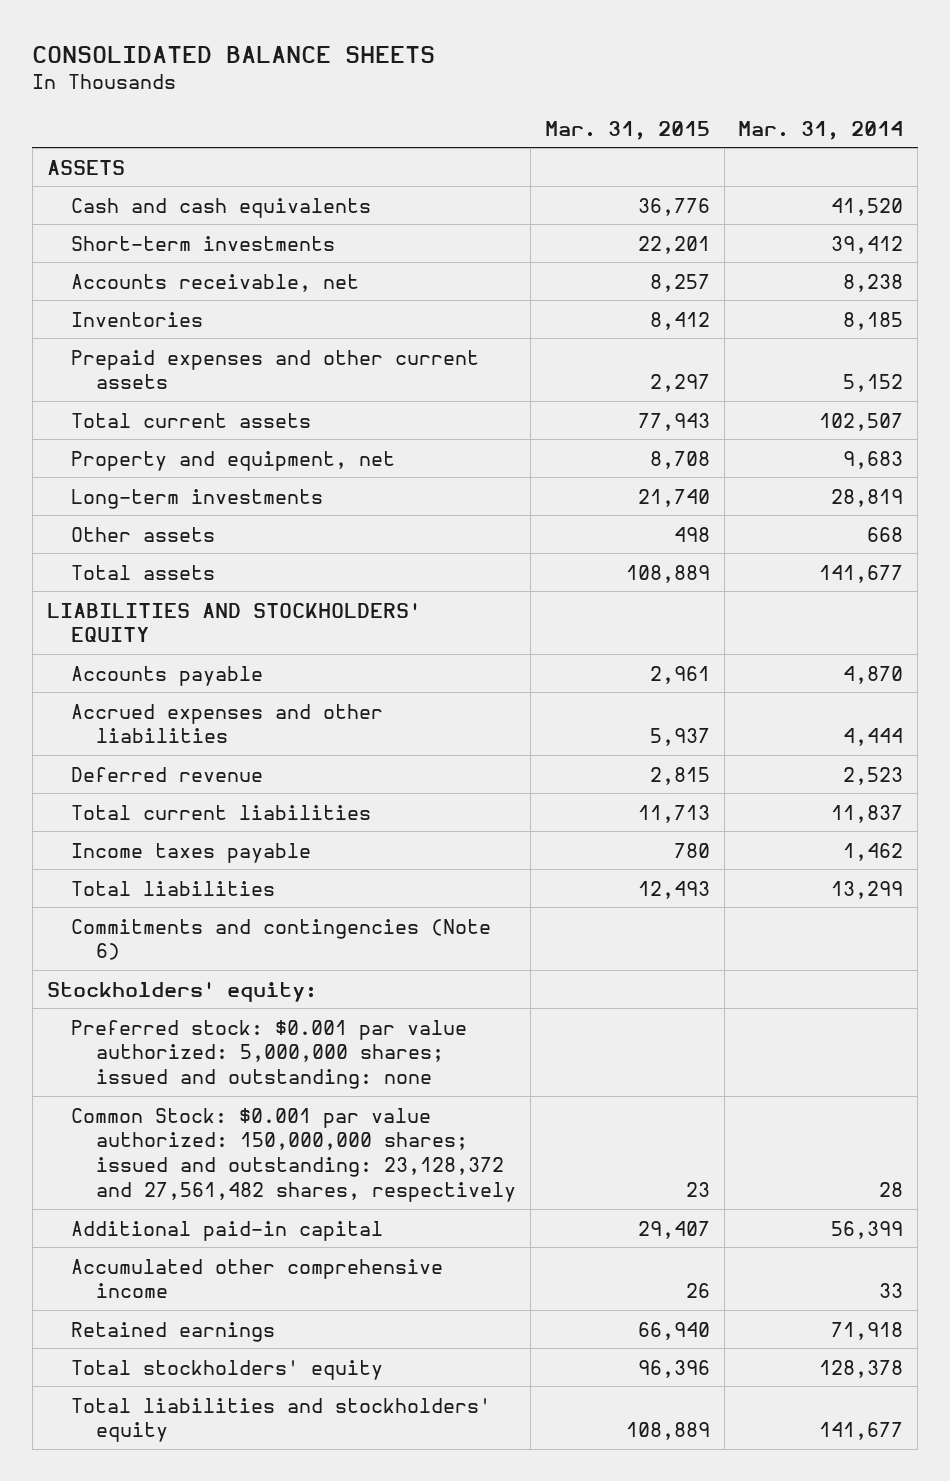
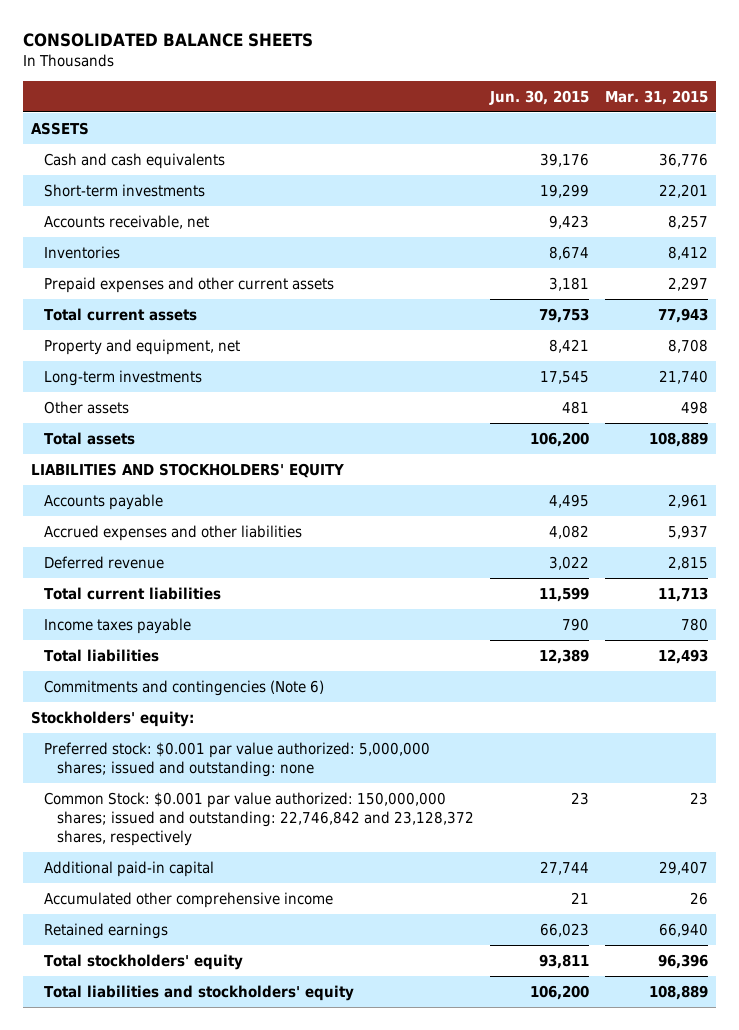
[738,120,904,140] Mar. 31, 2014 -> none
none -> [488,89,589,105] Jun. 30, 2015
[71,1107,517,1202] Common Stock: $0.001 par value authorized: 150,000,000 shares; issued and outstanding: 23,128,372 and 27,561,482 shares, respectively -> [43,791,474,847] Common Stock: $0.001 par value authorized: 150,000,000 shares; issued and outstanding: 22,746,842 and 23,128,372 shares, respectively

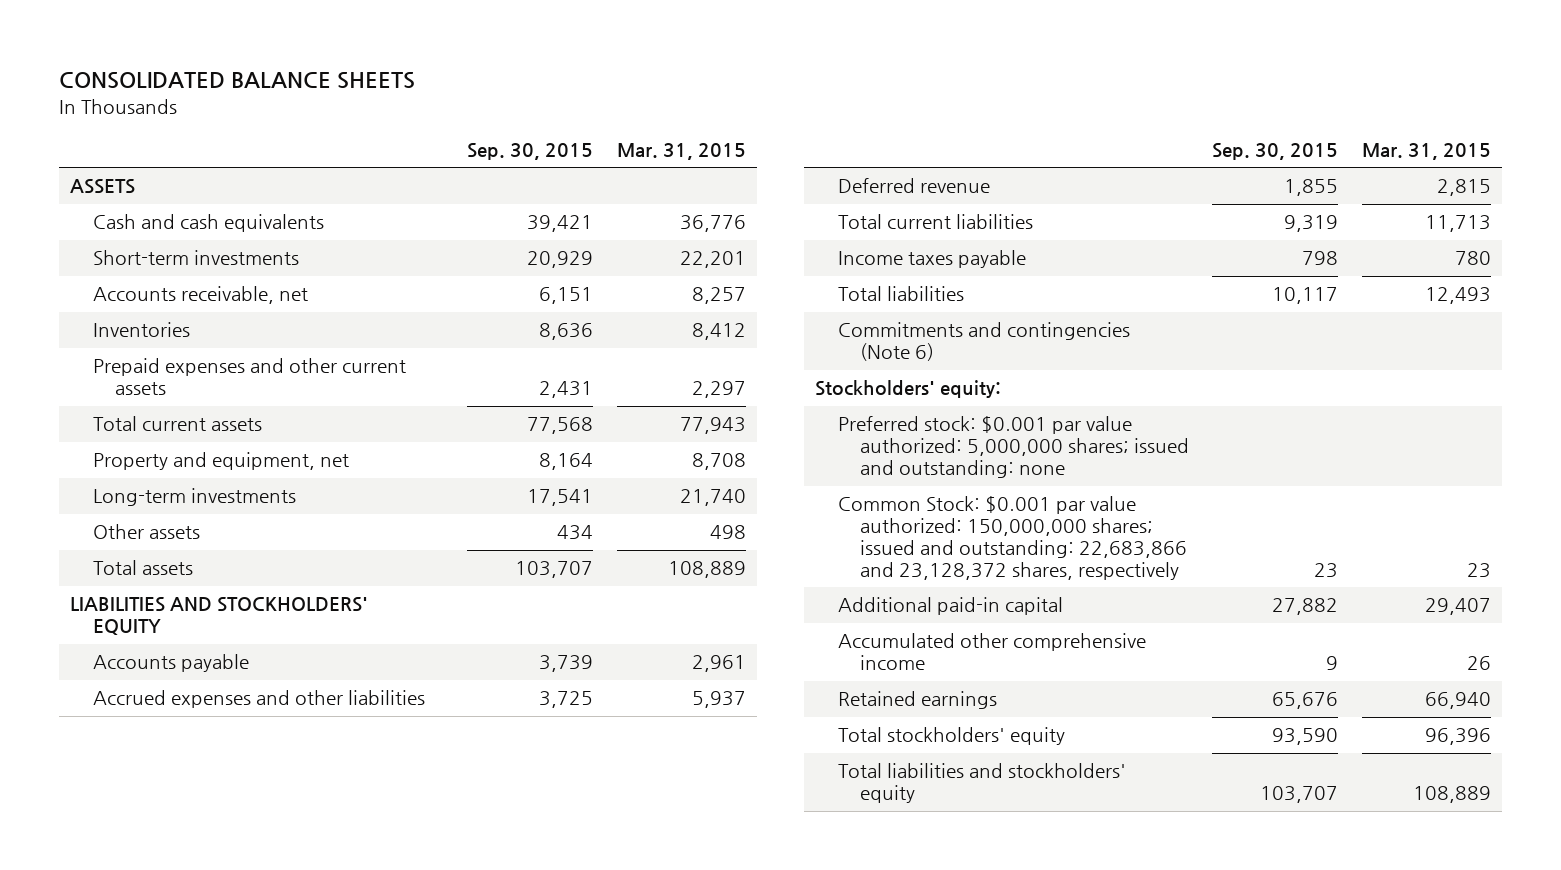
[488,89,589,105] Jun. 30, 2015 -> none
none -> [467,142,594,160] Sep. 30, 2015
[43,791,474,847] Common Stock: $0.001 par value authorized: 150,000,000 shares; issued and outstanding: 22,746,842 and 23,128,372 shares, respectively -> [837,496,1188,581] Common Stock: $0.001 par value authorized: 150,000,000 shares; issued and outstanding: 22,683,866 and 23,128,372 shares, respectively

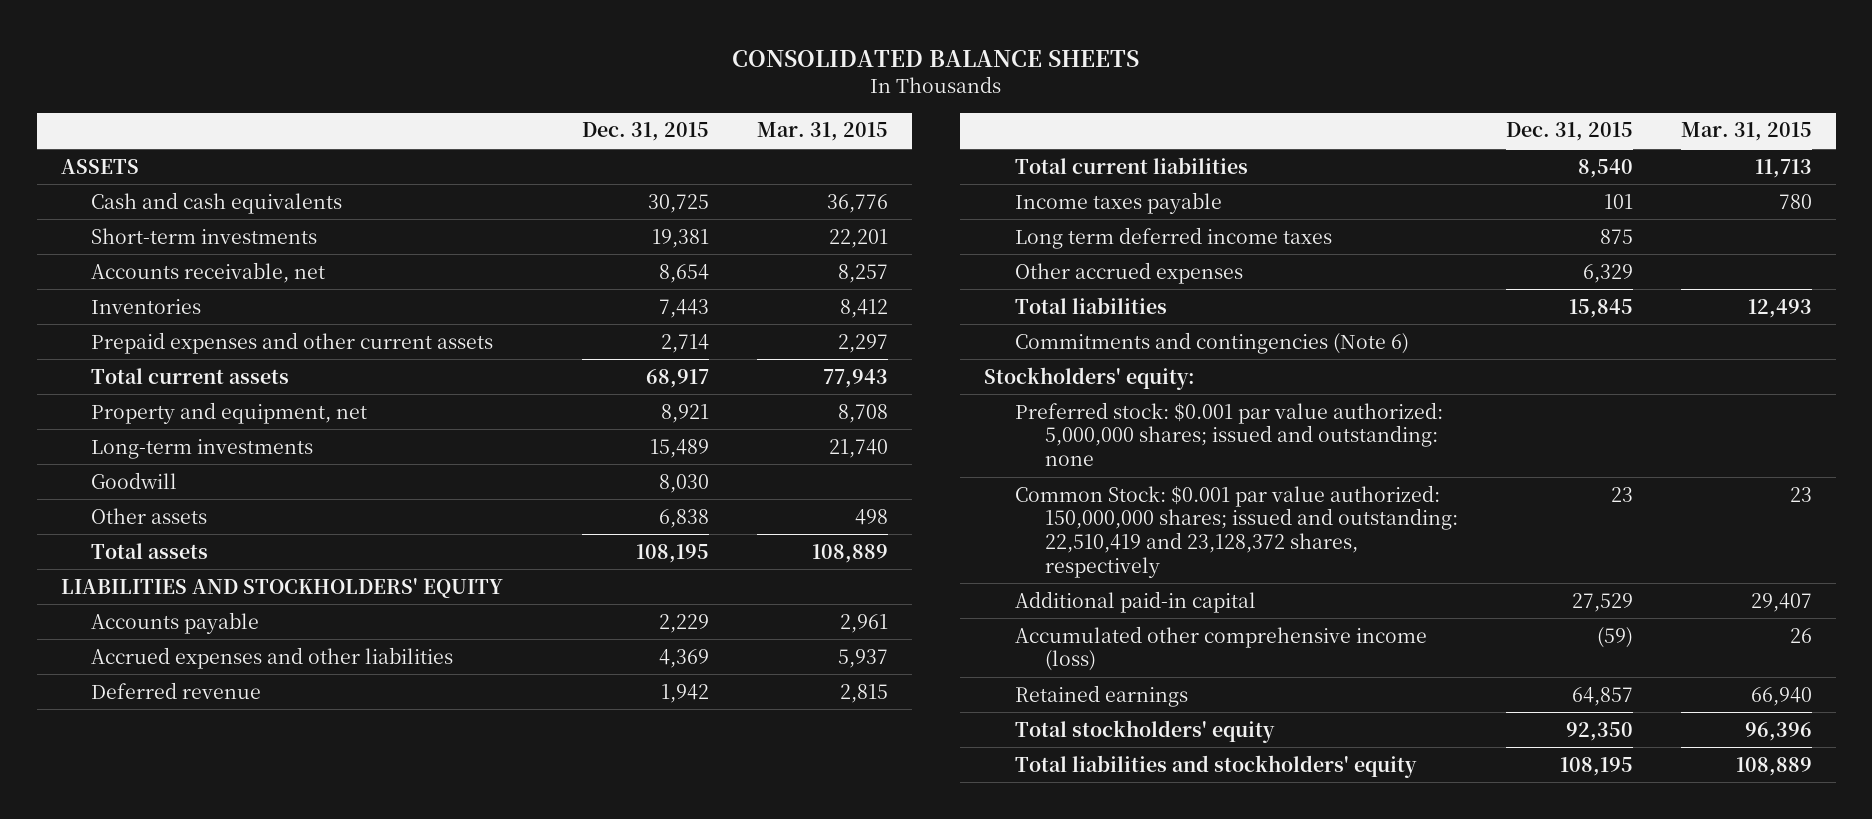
[467,142,594,160] Sep. 30, 2015 -> none
none -> [581,122,709,142] Dec. 31, 2015
none -> [90,471,177,489] Goodwill
none -> [1014,226,1332,249] Long term deferred income taxes
none -> [1014,261,1243,284] Other accrued expenses
[837,496,1188,581] Common Stock: $0.001 par value authorized: 150,000,000 shares; issued and outstanding: 22,683,866 and 23,128,372 shares, respectively -> [1014,484,1458,578] Common Stock: $0.001 par value authorized: 150,000,000 shares; issued and outstanding: 22,510,419 and 23,128,372 shares, respectively
[837,633,1146,671] Accumulated other comprehensive income -> [1014,625,1427,672] Accumulated other comprehensive income (loss)

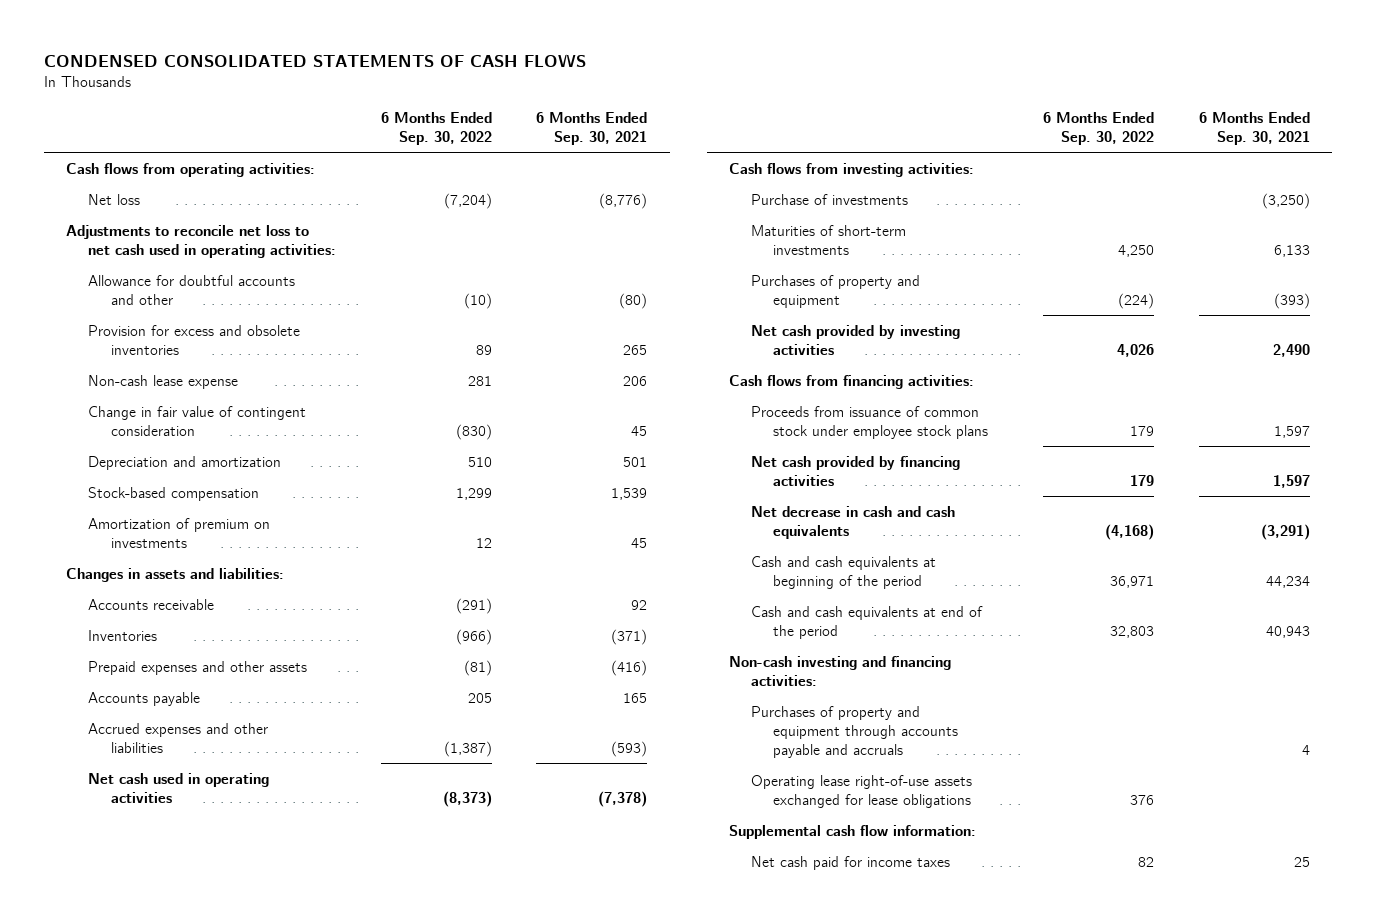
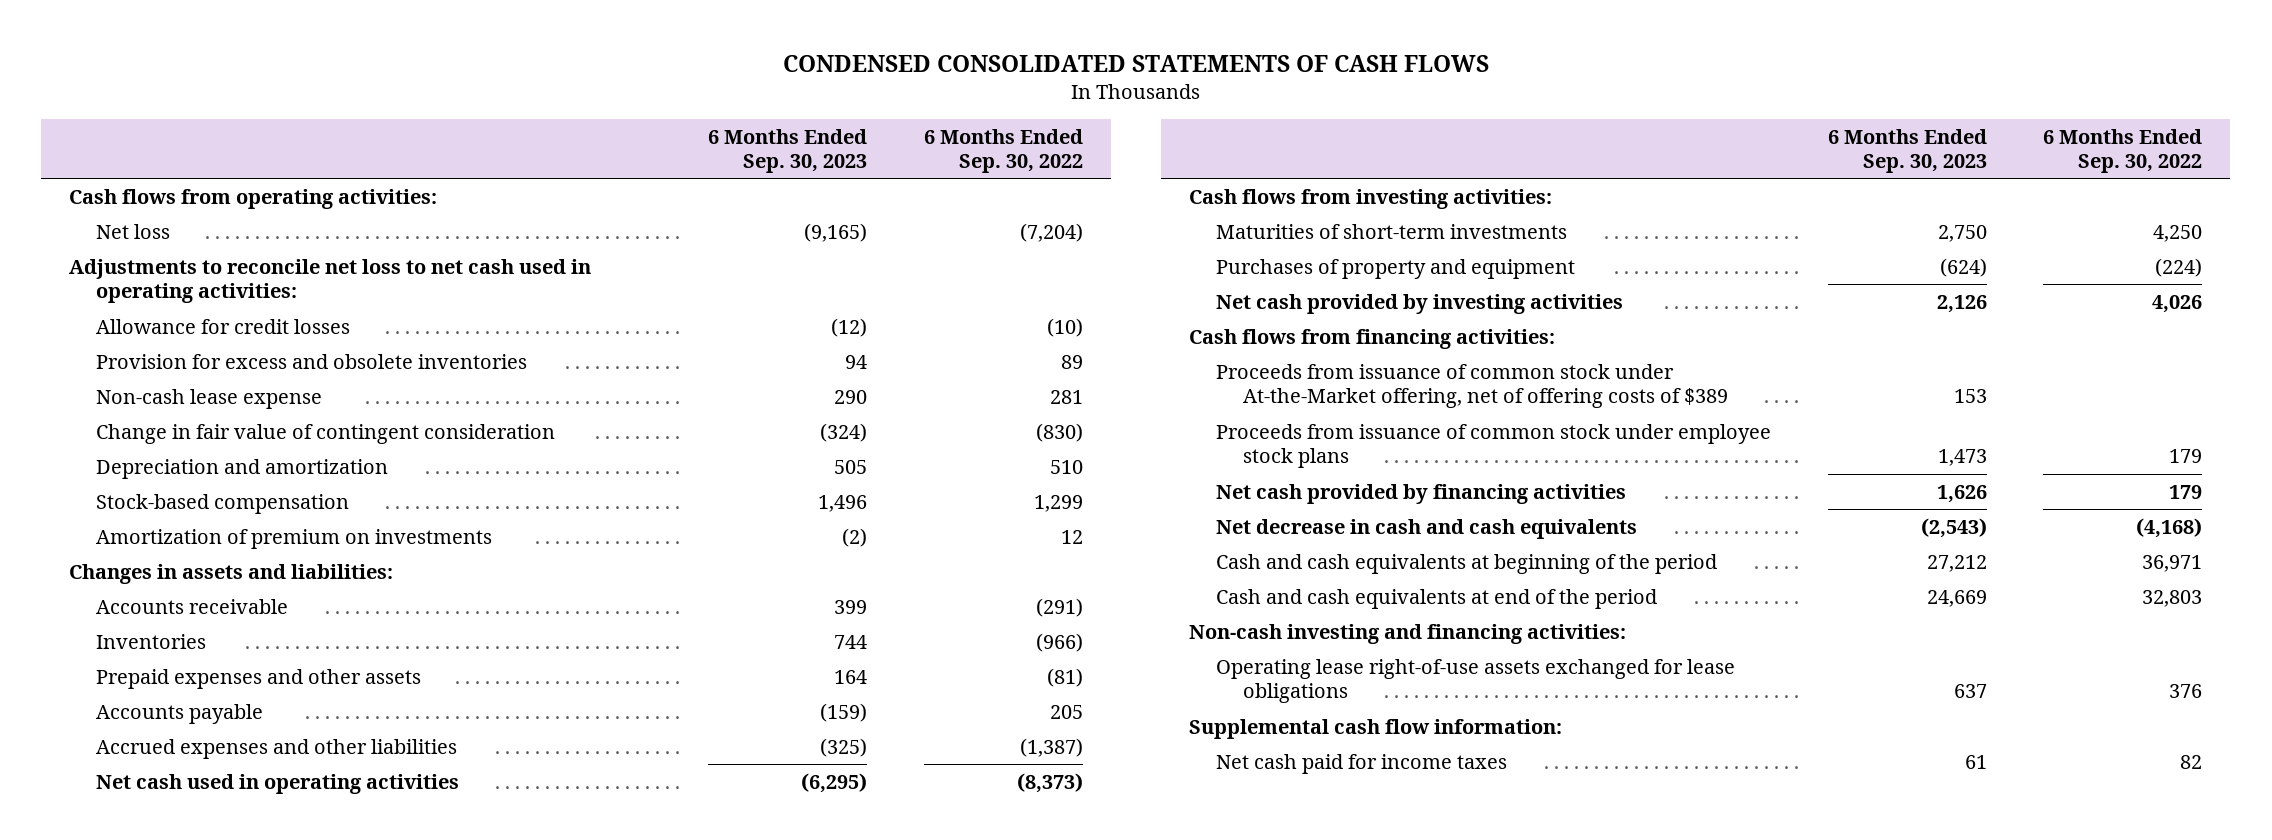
[536,111,648,145] 6 Months Ended Sep. 30, 2021 -> none
none -> [707,128,867,173] 6 Months Ended Sep. 30, 2023
[88,274,296,305] Allowance for doubtful accounts and other -> [96,318,351,334] Allowance for credit losses
[750,193,908,205] Purchase of investments -> none
none -> [1215,363,1728,409] Proceeds from issuance of common stock under At-the-Market offering, net of offering costs of $389
[750,705,959,758] Purchases of property and equipment through accounts payable and accruals -> none

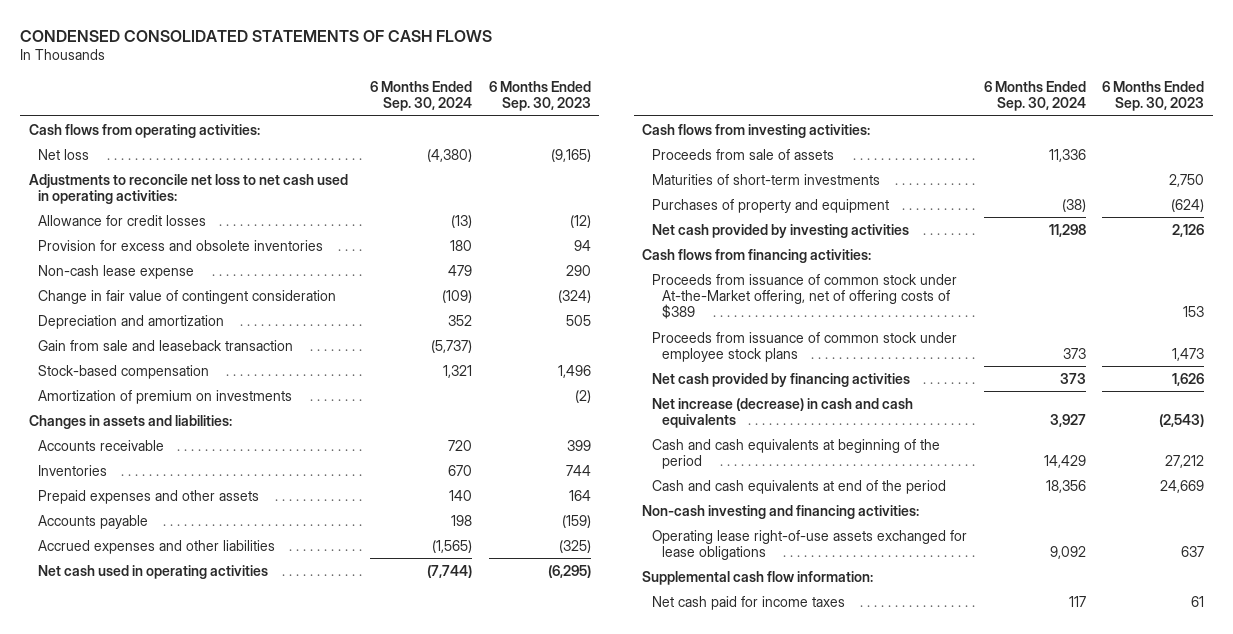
[923,128,1083,173] 6 Months Ended Sep. 30, 2022 -> none
none -> [370,80,473,112] 6 Months Ended Sep. 30, 2024
none -> [38,339,294,351] Gain from sale and leaseback transaction
none -> [651,148,834,160] Proceeds from sale of assets
[1215,518,1637,539] Net decrease in cash and cash equivalents -> [651,397,913,428] Net increase (decrease) in cash and cash equivalents

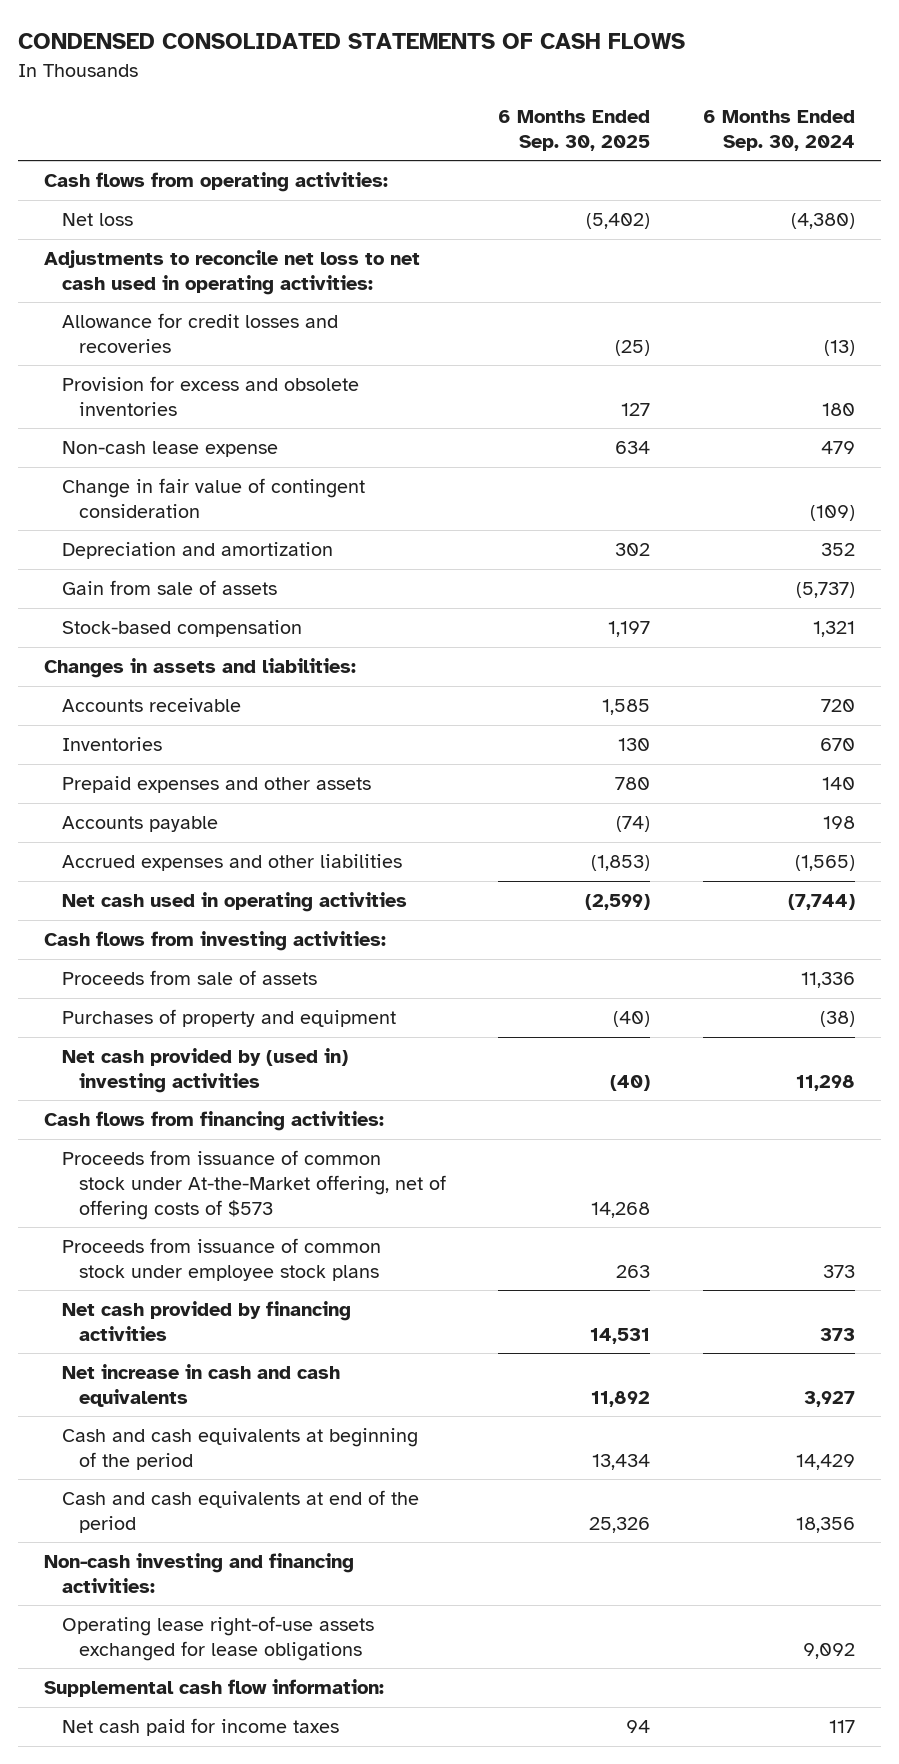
[488,80,591,112] 6 Months Ended Sep. 30, 2023 -> none
none -> [498,110,651,151] 6 Months Ended Sep. 30, 2025
[38,214,207,226] Allowance for credit losses -> [61,313,338,353] Allowance for credit losses and recoveries
[38,339,294,351] Gain from sale and leaseback transaction -> [61,580,277,596] Gain from sale of assets
[38,389,293,404] Amortization of premium on investments -> none
[651,173,880,185] Maturities of short-term investments -> none
[651,223,909,238] Net cash provided by investing activities -> [61,1048,348,1093] Net cash provided by (used in) investing activities
[651,273,957,320] Proceeds from issuance of common stock under At-the-Market offering, net of offering costs of $389 -> [61,1150,446,1220] Proceeds from issuance of common stock under At-the-Market offering, net of offering costs of $573
[651,397,913,428] Net increase (decrease) in cash and cash equivalents -> [61,1364,340,1407] Net increase in cash and cash equivalents

